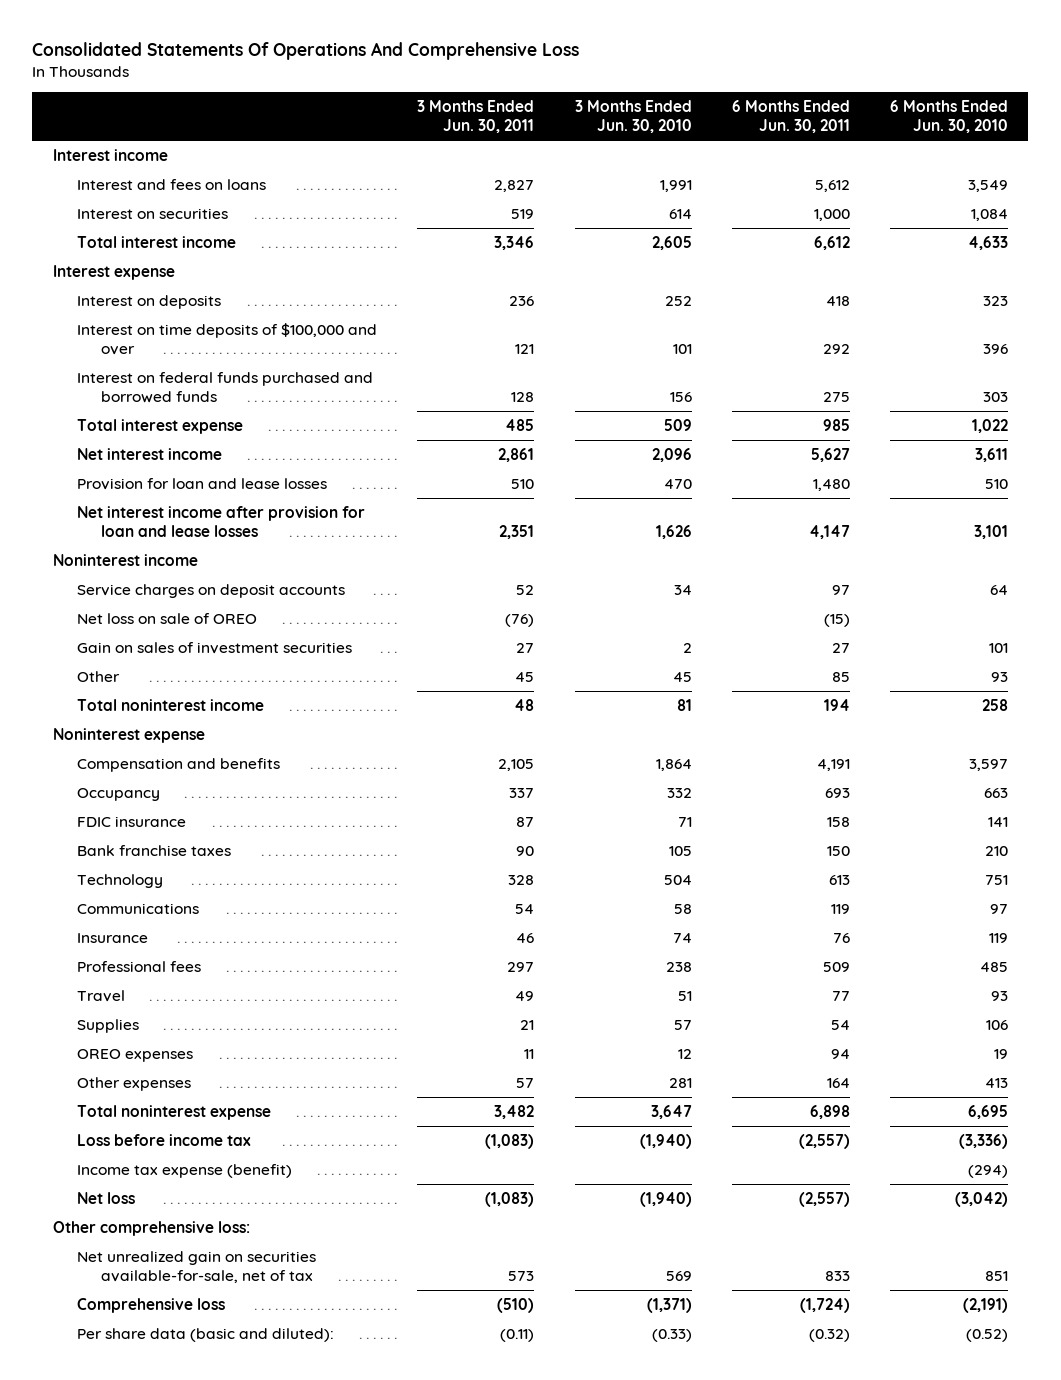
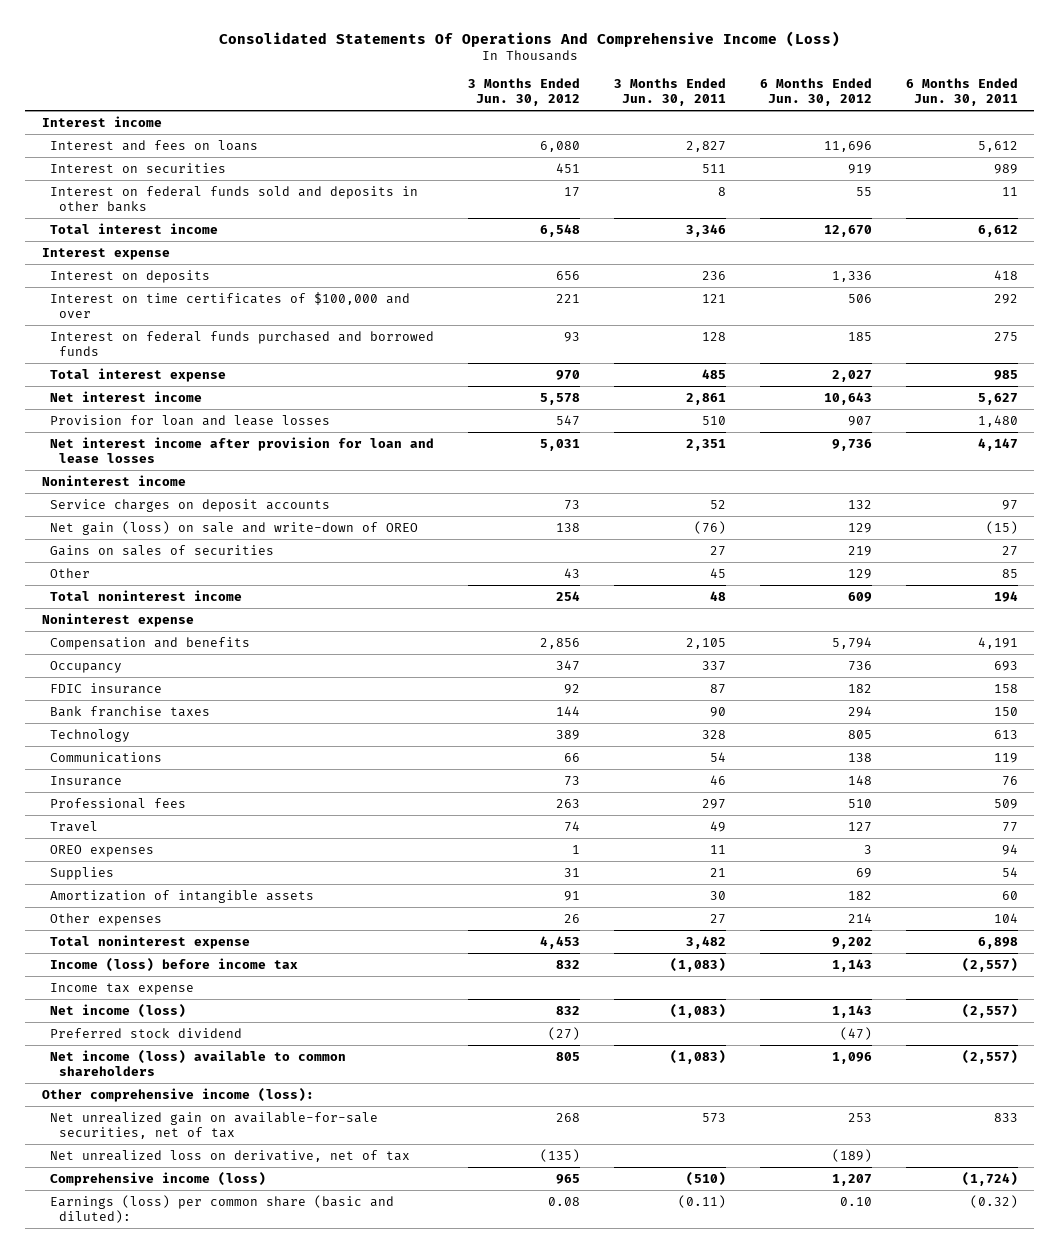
[32,42,580,61] Consolidated Statements Of Operations And Comprehensive Loss -> [218,30,840,47] Consolidated Statements Of Operations And Comprehensive Income (Loss)
[574,100,692,133] 3 Months Ended Jun. 30, 2010 -> none
[890,100,1009,133] 6 Months Ended Jun. 30, 2010 -> none
none -> [468,78,581,107] 3 Months Ended Jun. 30, 2012
none -> [759,78,872,107] 6 Months Ended Jun. 30, 2012
[511,209,535,220] 519 -> [701,163,726,173] 511
[813,209,850,222] 1,000 -> [993,163,1018,174] 989
none -> [50,185,419,212] Interest on federal funds sold and deposits in other banks
[76,323,377,355] Interest on time deposits of $100,000 and over -> [50,291,411,318] Interest on time certificates of $100,000 and over
[76,613,257,625] Net loss on sale of OREO -> [50,520,419,535] Net gain (loss) on sale and write-down of OREO
[76,642,352,655] Gain on sales of investment securities -> [50,544,275,556] Gains on sales of securities
[76,1019,139,1034] Supplies -> [50,866,115,880] Supplies
none -> [50,889,315,903] Amortization of intangible assets
[516,1078,535,1089] 57 -> [709,913,726,924] 27
[826,1078,850,1089] 164 -> [993,912,1018,923] 104
[76,1134,251,1147] Loss before income tax -> [50,957,299,972] Income (loss) before income tax
[76,1164,292,1179] Income tax expense (benefit) -> [50,982,195,995] Income tax expense
[76,1192,135,1205] Net loss -> [50,1003,187,1018] Net income (loss)
none -> [50,1027,243,1038] Preferred stock dividend
none -> [50,1049,347,1076] Net income (loss) available to common shareholders
[52,1221,250,1237] Other comprehensive loss: -> [41,1087,314,1102] Other comprehensive income (loss):
[76,1251,316,1283] Net unrealized gain on securities available-for-sale, net of tax -> [50,1111,379,1139] Net unrealized gain on available-for-sale securities, net of tax
none -> [50,1149,411,1162] Net unrealized loss on derivative, net of tax
[76,1298,225,1314] Comprehensive loss -> [50,1171,267,1186] Comprehensive income (loss)
[76,1328,334,1343] Per share data (basic and diluted): -> [50,1194,395,1223] Earnings (loss) per common share (basic and diluted):

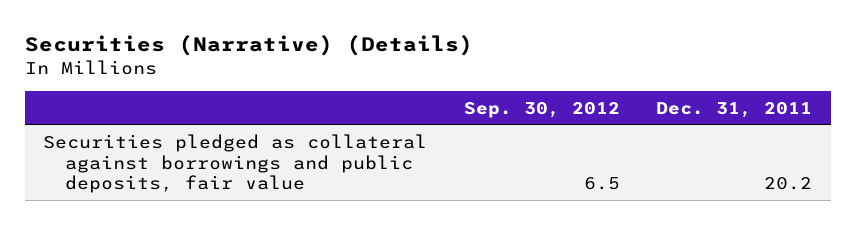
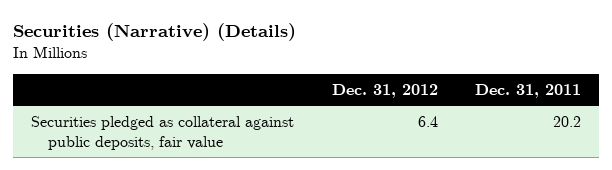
[463,101,620,118] Sep. 30, 2012 -> none
none -> [331,84,438,99] Dec. 31, 2012
[42,133,427,194] Securities pledged as collateral against borrowings and public deposits, fair value -> [31,116,295,150] Securities pledged as collateral against public deposits, fair value

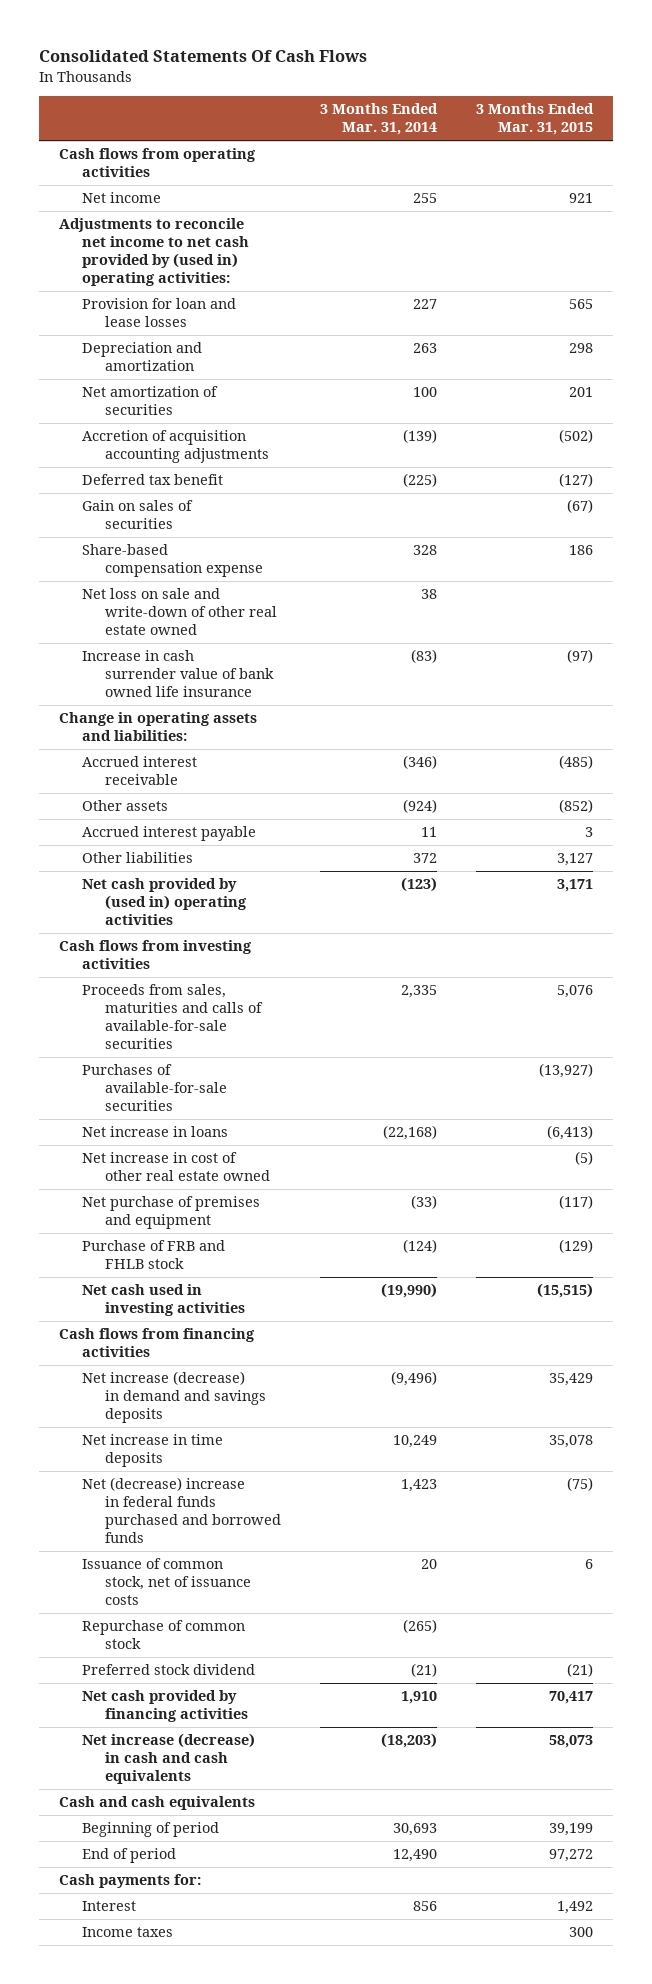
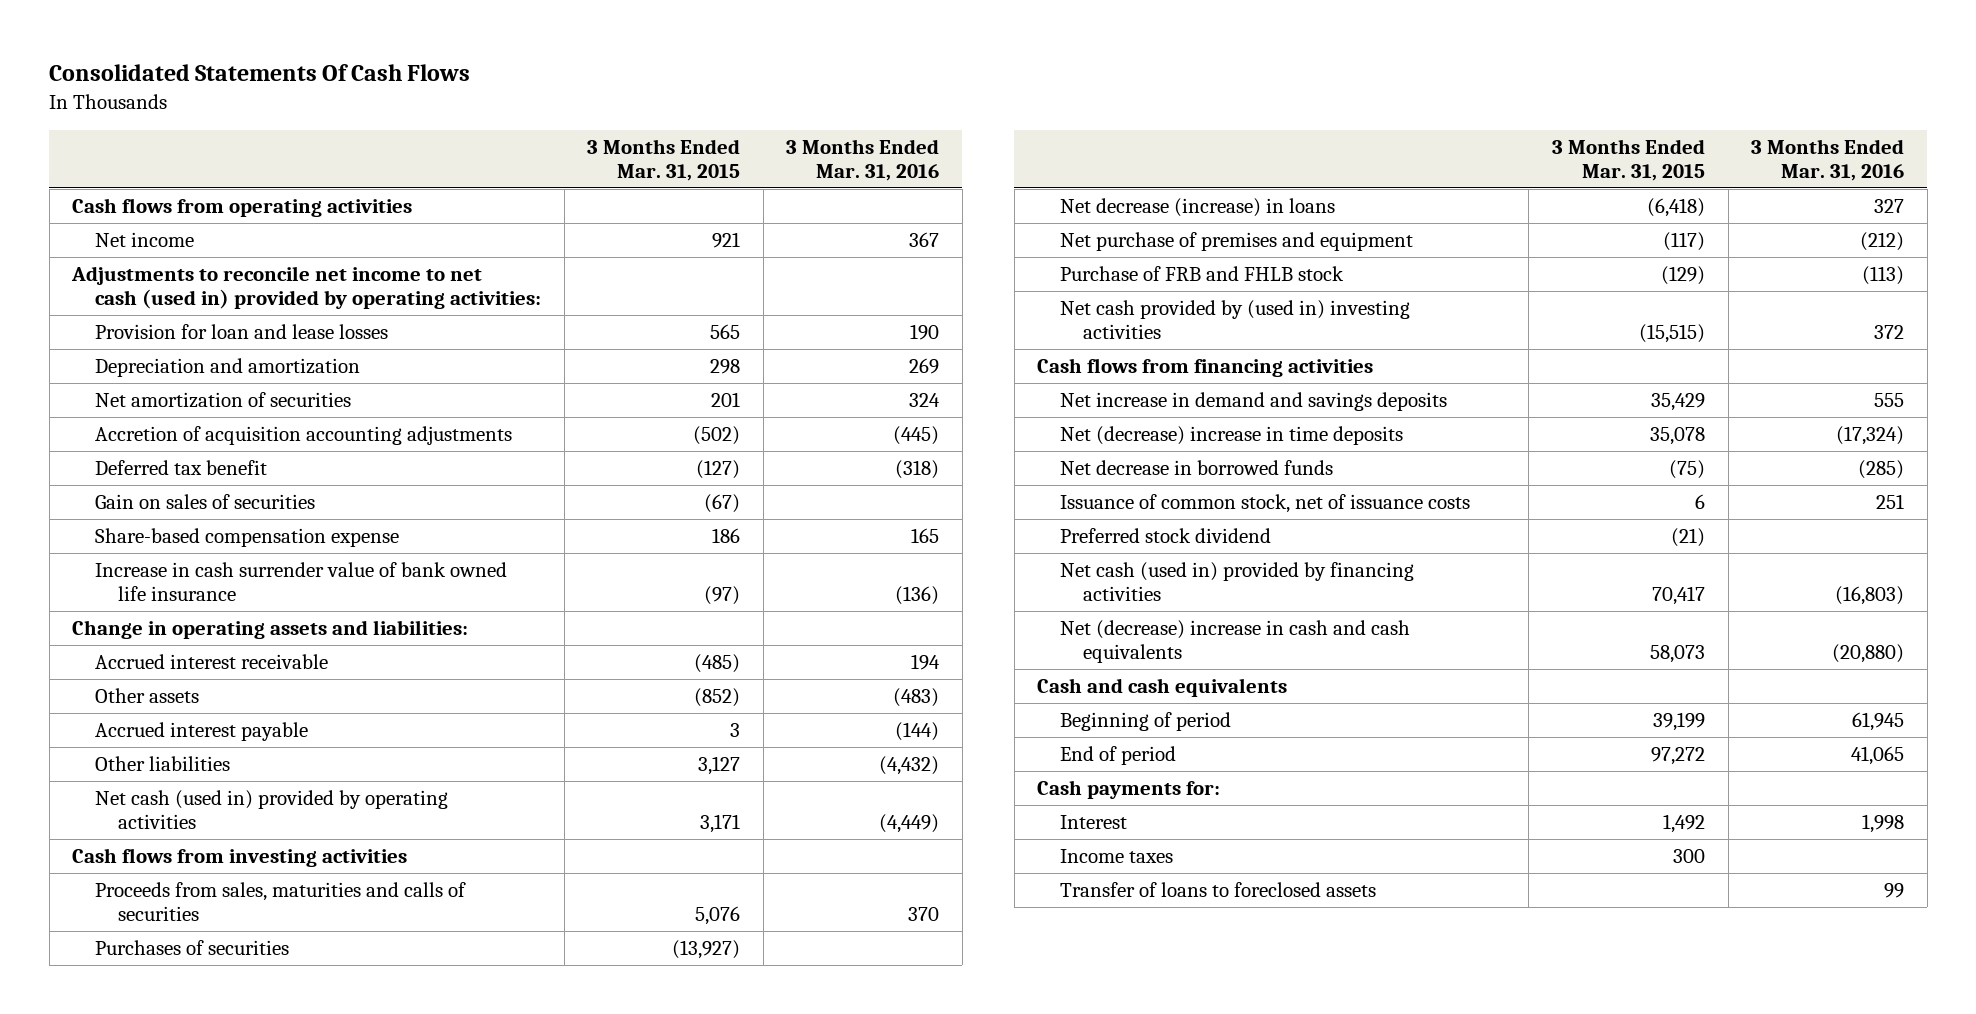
[319,103,438,136] 3 Months Ended Mar. 31, 2014 -> none
none -> [786,138,940,181] 3 Months Ended Mar. 31, 2016
[58,218,249,287] Adjustments to reconcile net income to net cash provided by (used in) operating activities: -> [71,266,542,310] Adjustments to reconcile net income to net cash (used in) provided by operating activities:
[81,588,277,636] Net loss on sale and write-down of other real estate owned -> none
[81,878,247,926] Net cash provided by (used in) operating activities -> [95,790,449,830] Net cash (used in) provided by operating activities
[81,1152,270,1182] Net increase in cost of other real estate owned -> none
[81,984,263,1050] Proceeds from sales, maturities and calls of available-for-sale securities -> [95,882,467,922] Proceeds from sales, maturities and calls of securities
[81,1064,227,1112] Purchases of available-for-sale securities -> [95,940,290,956] Purchases of securities
[81,1126,228,1138] Net increase in loans -> [1059,198,1335,218] Net decrease (increase) in loans
[546,1125,593,1141] (6,413) -> [1647,198,1706,218] (6,418)
[81,1284,245,1317] Net cash used in investing activities -> [1059,300,1410,340] Net cash provided by (used in) investing activities
[81,1371,266,1424] Net increase (decrease) in demand and savings deposits -> [1059,392,1447,412] Net increase in demand and savings deposits
[81,1434,223,1468] Net increase in time deposits -> [1059,426,1403,446] Net (decrease) increase in time deposits
[81,1477,281,1544] Net (decrease) increase in federal funds purchased and borrowed funds -> [1059,460,1333,476] Net decrease in borrowed funds
[81,1620,245,1650] Repurchase of common stock -> none
[81,1690,248,1723] Net cash provided by financing activities -> [1059,562,1414,602] Net cash (used in) provided by financing activities
[81,1733,255,1785] Net increase (decrease) in cash and cash equivalents -> [1059,620,1410,664] Net (decrease) increase in cash and cash equivalents
none -> [1059,882,1376,898] Transfer of loans to foreclosed assets

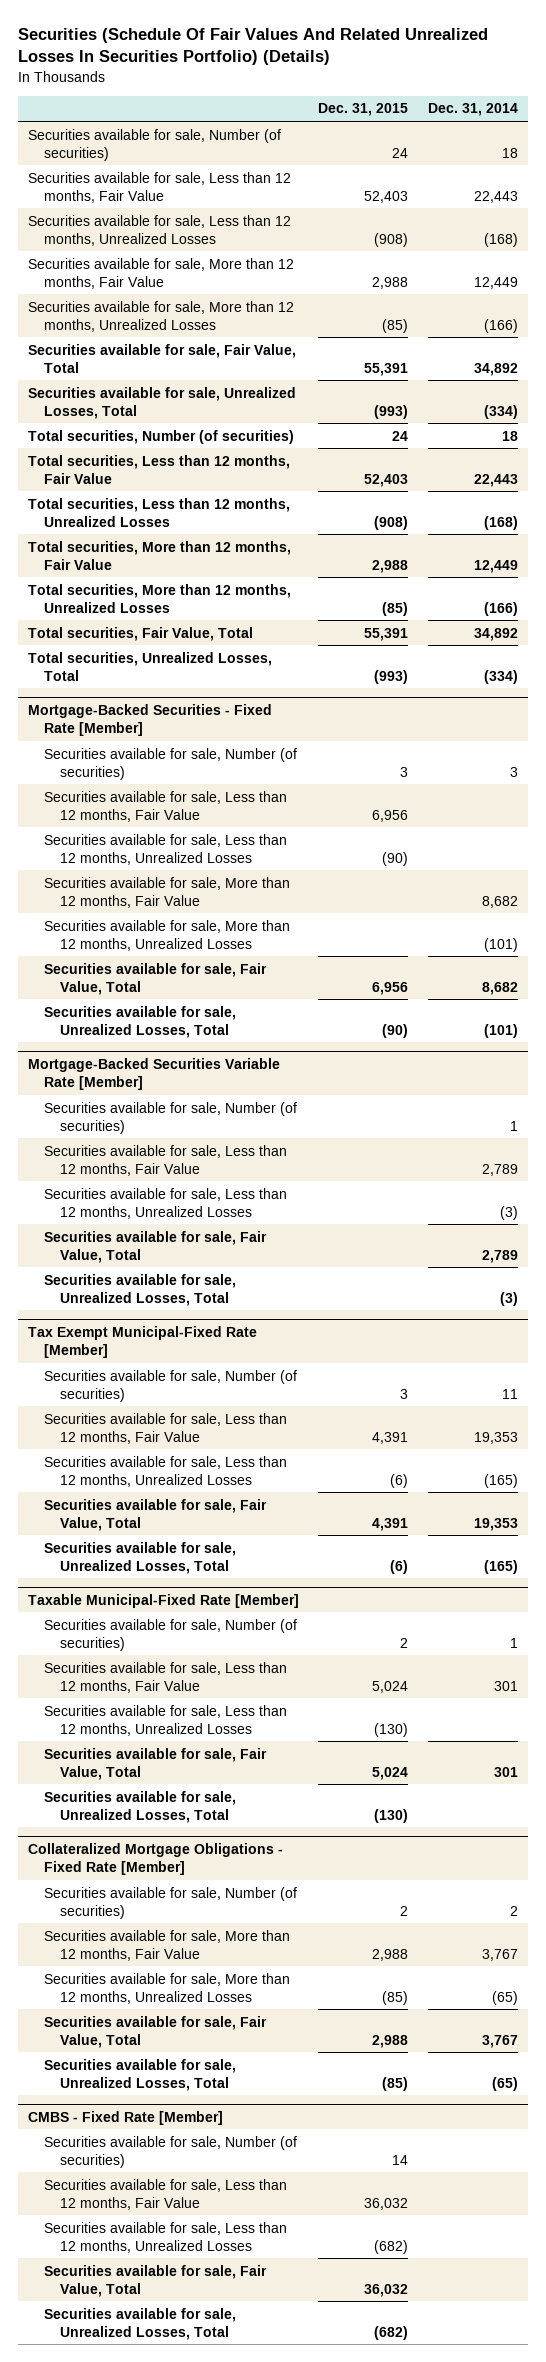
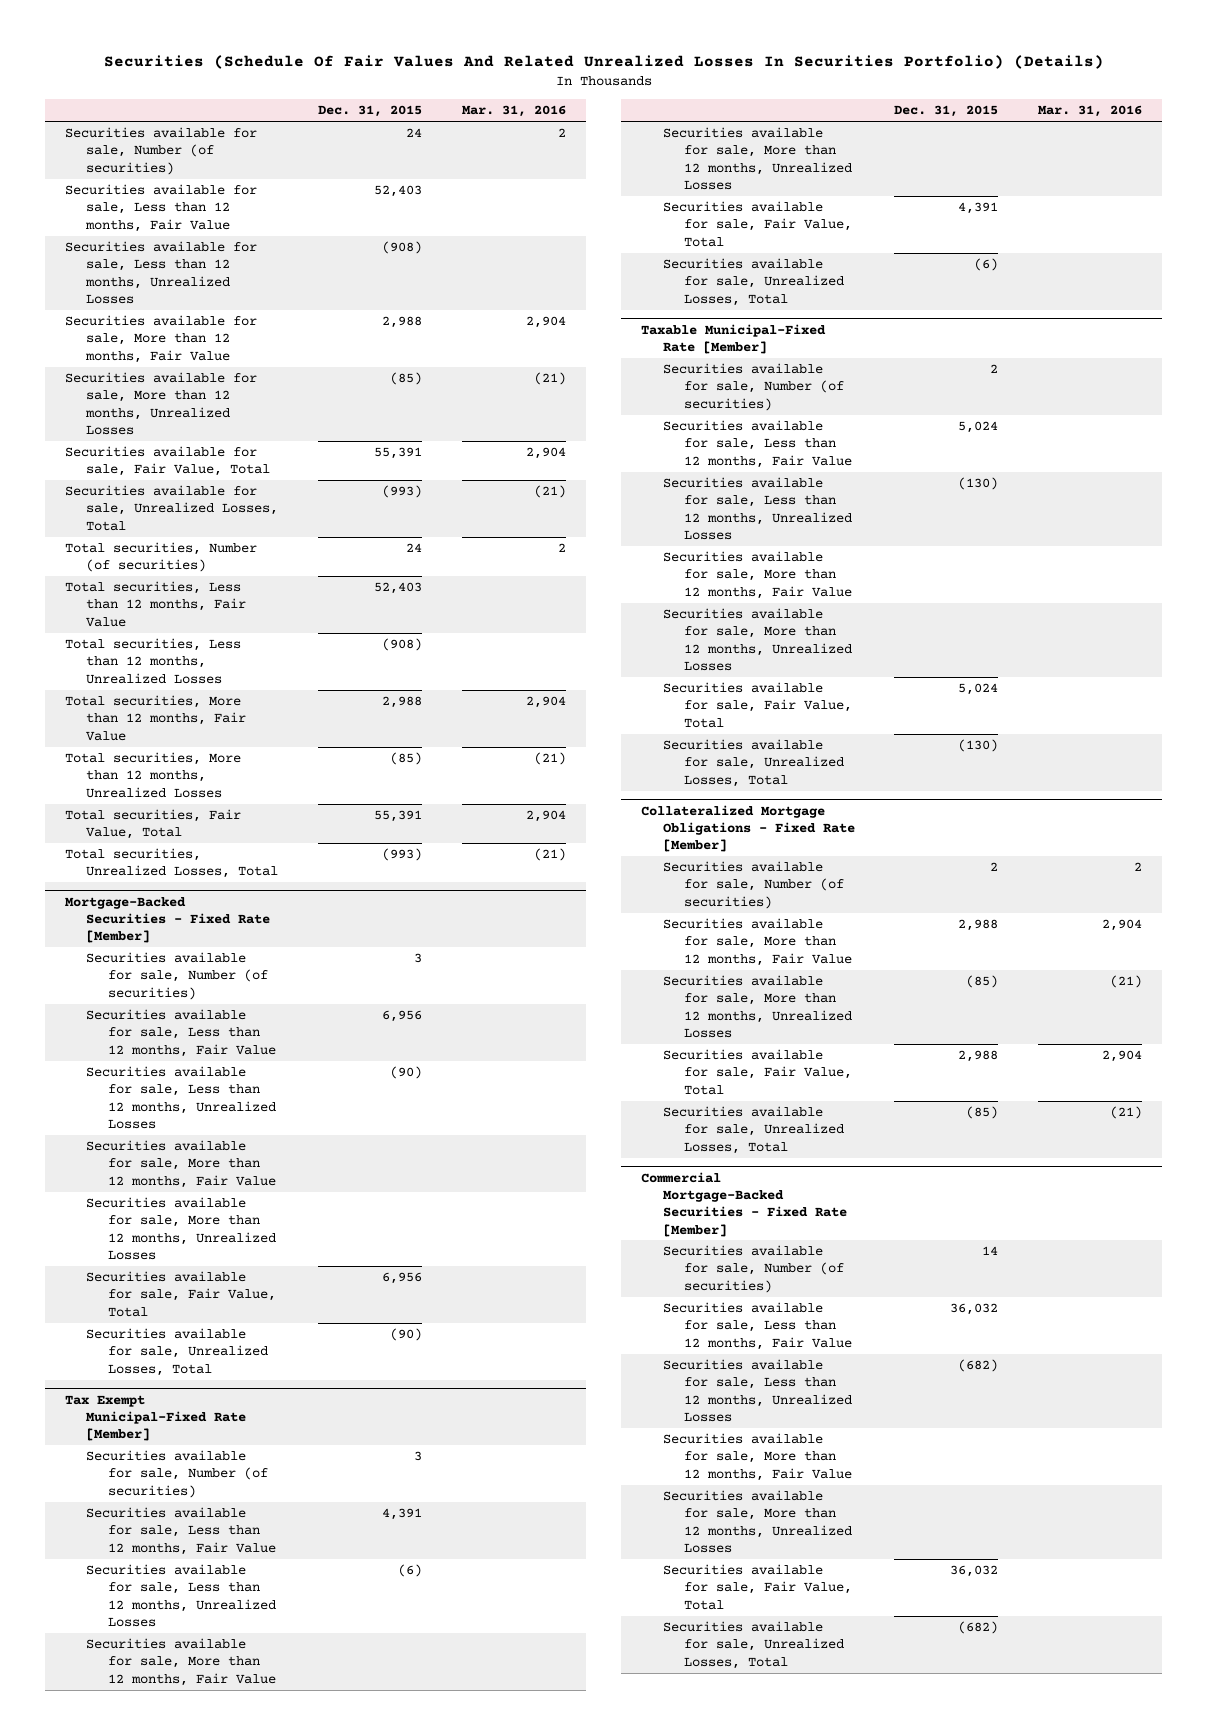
[428,103,519,117] Dec. 31, 2014 -> none
none -> [462,105,567,118] Mar. 31, 2016
[27,1057,280,1090] Mortgage-Backed Securities Variable Rate [Member] -> none
[44,1101,298,1134] Securities available for sale, Number (of securities) -> none
[44,1144,288,1176] Securities available for sale, Less than 12 months, Fair Value -> none
[44,1187,288,1219] Securities available for sale, Less than 12 months, Unrealized Losses -> none
[44,1230,268,1263] Securities available for sale, Fair Value, Total -> none
[44,1273,237,1306] Securities available for sale, Unrealized Losses, Total -> none
none -> [86,1638,276,1686] Securities available for sale, More than 12 months, Fair Value
none -> [662,127,853,190] Securities available for sale, More than 12 months, Unrealized Losses
none -> [662,551,853,599] Securities available for sale, More than 12 months, Fair Value
none -> [662,608,853,671] Securities available for sale, More than 12 months, Unrealized Losses
[27,2110,223,2125] CMBS - Fixed Rate [Member] -> [641,1171,847,1237] Commercial Mortgage-Backed Securities - Fixed Rate [Member]
none -> [662,1433,853,1481] Securities available for sale, More than 12 months, Fair Value
none -> [662,1490,853,1553] Securities available for sale, More than 12 months, Unrealized Losses

